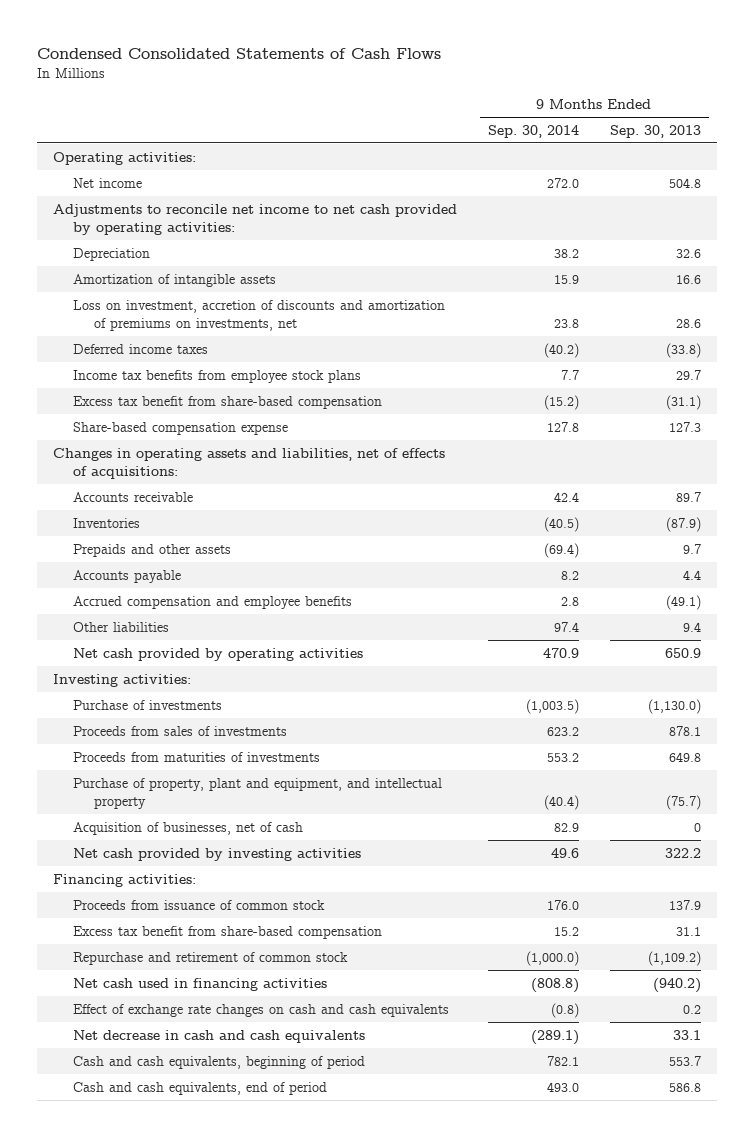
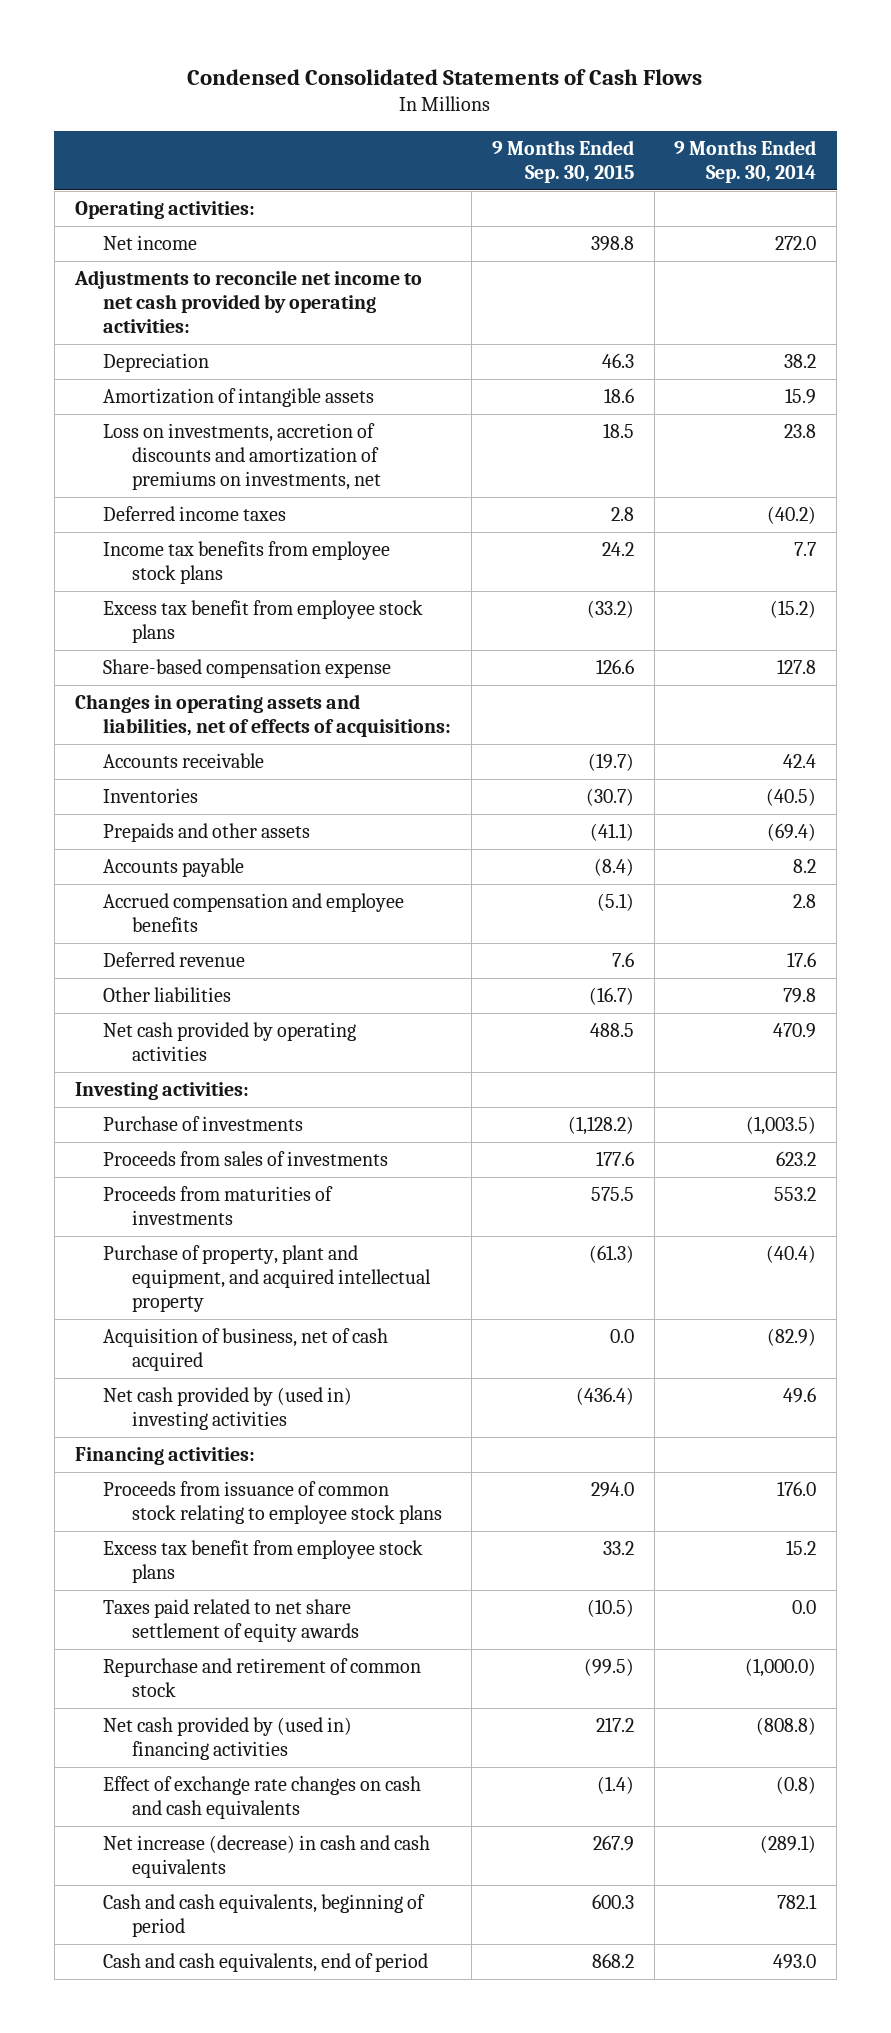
[609,124,701,138] Sep. 30, 2013 -> none
none -> [491,140,634,183] 9 Months Ended Sep. 30, 2015
[73,299,446,331] Loss on investment, accretion of discounts and amortization of premiums on investments, net -> [103,423,382,490] Loss on investments, accretion of discounts and amortization of premiums on investments, net
[73,395,383,409] Excess tax benefit from share-based compensation -> [103,600,424,644] Excess tax benefit from employee stock plans
none -> [103,952,246,968] Deferred revenue
[553,621,579,632] 97.4 -> [783,988,817,1004] 79.8
[73,777,443,809] Purchase of property, plant and equipment, and intellectual property -> [103,1245,432,1312] Purchase of property, plant and equipment, and acquired intellectual property
[73,821,304,835] Acquisition of businesses, net of cash -> [103,1328,389,1372] Acquisition of business, net of cash acquired
[553,822,579,832] 82.9 -> [767,1328,817,1347] (82.9)
[73,847,362,861] Net cash provided by investing activities -> [103,1387,353,1431] Net cash provided by (used in) investing activities
[73,899,326,910] Proceeds from issuance of common stock -> [103,1481,443,1525] Proceeds from issuance of common stock relating to employee stock plans
[73,925,383,939] Excess tax benefit from share-based compensation -> [103,1540,424,1584] Excess tax benefit from employee stock plans
none -> [103,1599,360,1643] Taxes paid related to net share settlement of equity awards
[73,977,328,991] Net cash used in financing activities -> [103,1717,353,1761] Net cash provided by (used in) financing activities
[73,1029,366,1043] Net decrease in cash and cash equivalents -> [103,1835,431,1879] Net increase (decrease) in cash and cash equivalents

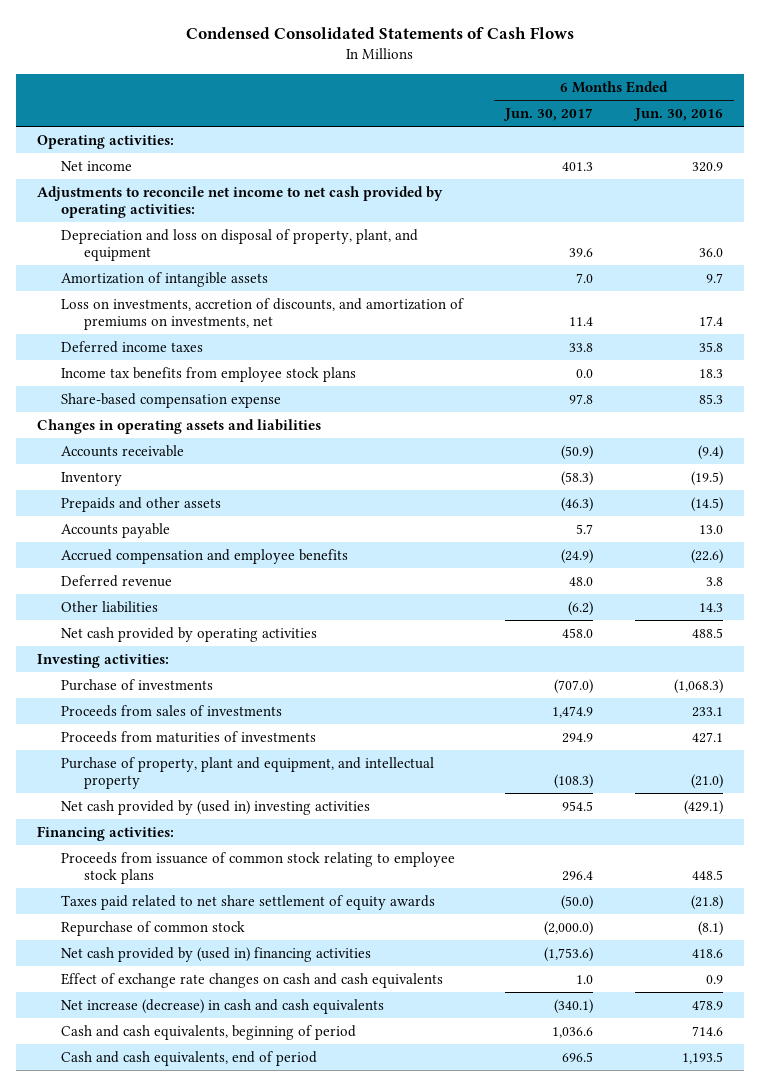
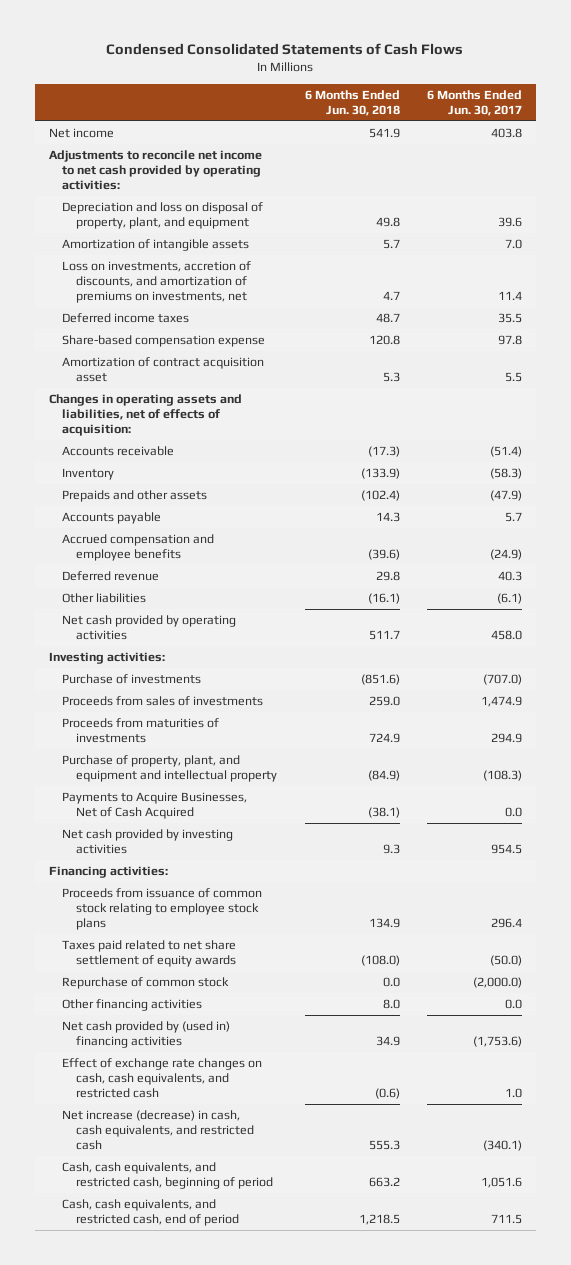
[633,108,724,122] Jun. 30, 2016 -> none
none -> [304,89,400,116] 6 Months Ended Jun. 30, 2018
[37,134,175,149] Operating activities: -> none
[561,161,593,171] 401.3 -> [491,127,523,138] 403.8
[60,366,356,382] Income tax benefits from employee stock plans -> none
[568,342,593,352] 33.8 -> [498,312,523,323] 35.5
none -> [62,356,265,383] Amortization of contract acquisition asset
[37,418,322,434] Changes in operating assets and liabilities -> [48,393,242,437] Changes in operating assets and liabilities, net of effects of acquisition:
[560,444,593,460] (50.9) -> [490,445,523,457] (51.4)
[560,496,593,512] (46.3) -> [490,489,523,501] (47.9)
[568,576,593,586] 48.0 -> [498,570,523,581] 40.3
[567,600,593,616] (6.2) -> [497,592,523,604] (6.1)
[60,756,434,790] Purchase of property, plant and equipment, and intellectual property -> [62,754,278,783] Purchase of property, plant, and equipment and intellectual property
none -> [62,791,248,820] Payments to Acquire Businesses, Net of Cash Acquired
[60,799,370,815] Net cash provided by (used in) investing activities -> [62,828,234,855] Net cash provided by investing activities
none -> [62,998,203,1011] Other financing activities
[60,972,443,988] Effect of exchange rate changes on cash and cash equivalents -> [62,1057,263,1099] Effect of exchange rate changes on cash, cash equivalents, and restricted cash
[60,998,384,1014] Net increase (decrease) in cash and cash equivalents -> [62,1109,255,1151] Net increase (decrease) in cash, cash equivalents, and restricted cash
[60,1024,356,1040] Cash and cash equivalents, beginning of period -> [62,1161,274,1190] Cash, cash equivalents, and restricted cash, beginning of period
[551,1026,593,1038] 1,036.6 -> [481,1177,523,1189] 1,051.6
[60,1050,317,1066] Cash and cash equivalents, end of period -> [62,1198,240,1227] Cash, cash equivalents, and restricted cash, end of period
[561,1051,593,1062] 696.5 -> [491,1214,523,1225] 711.5

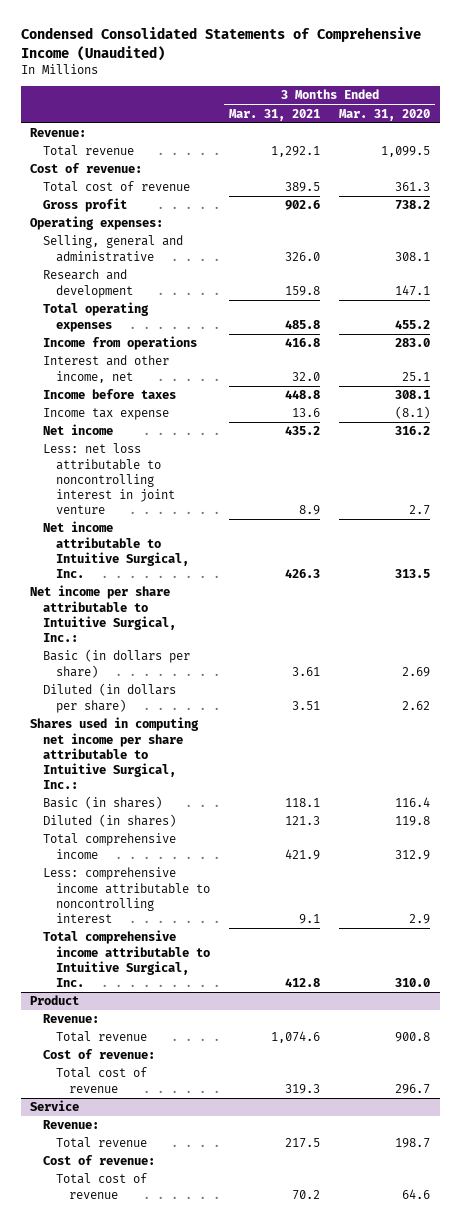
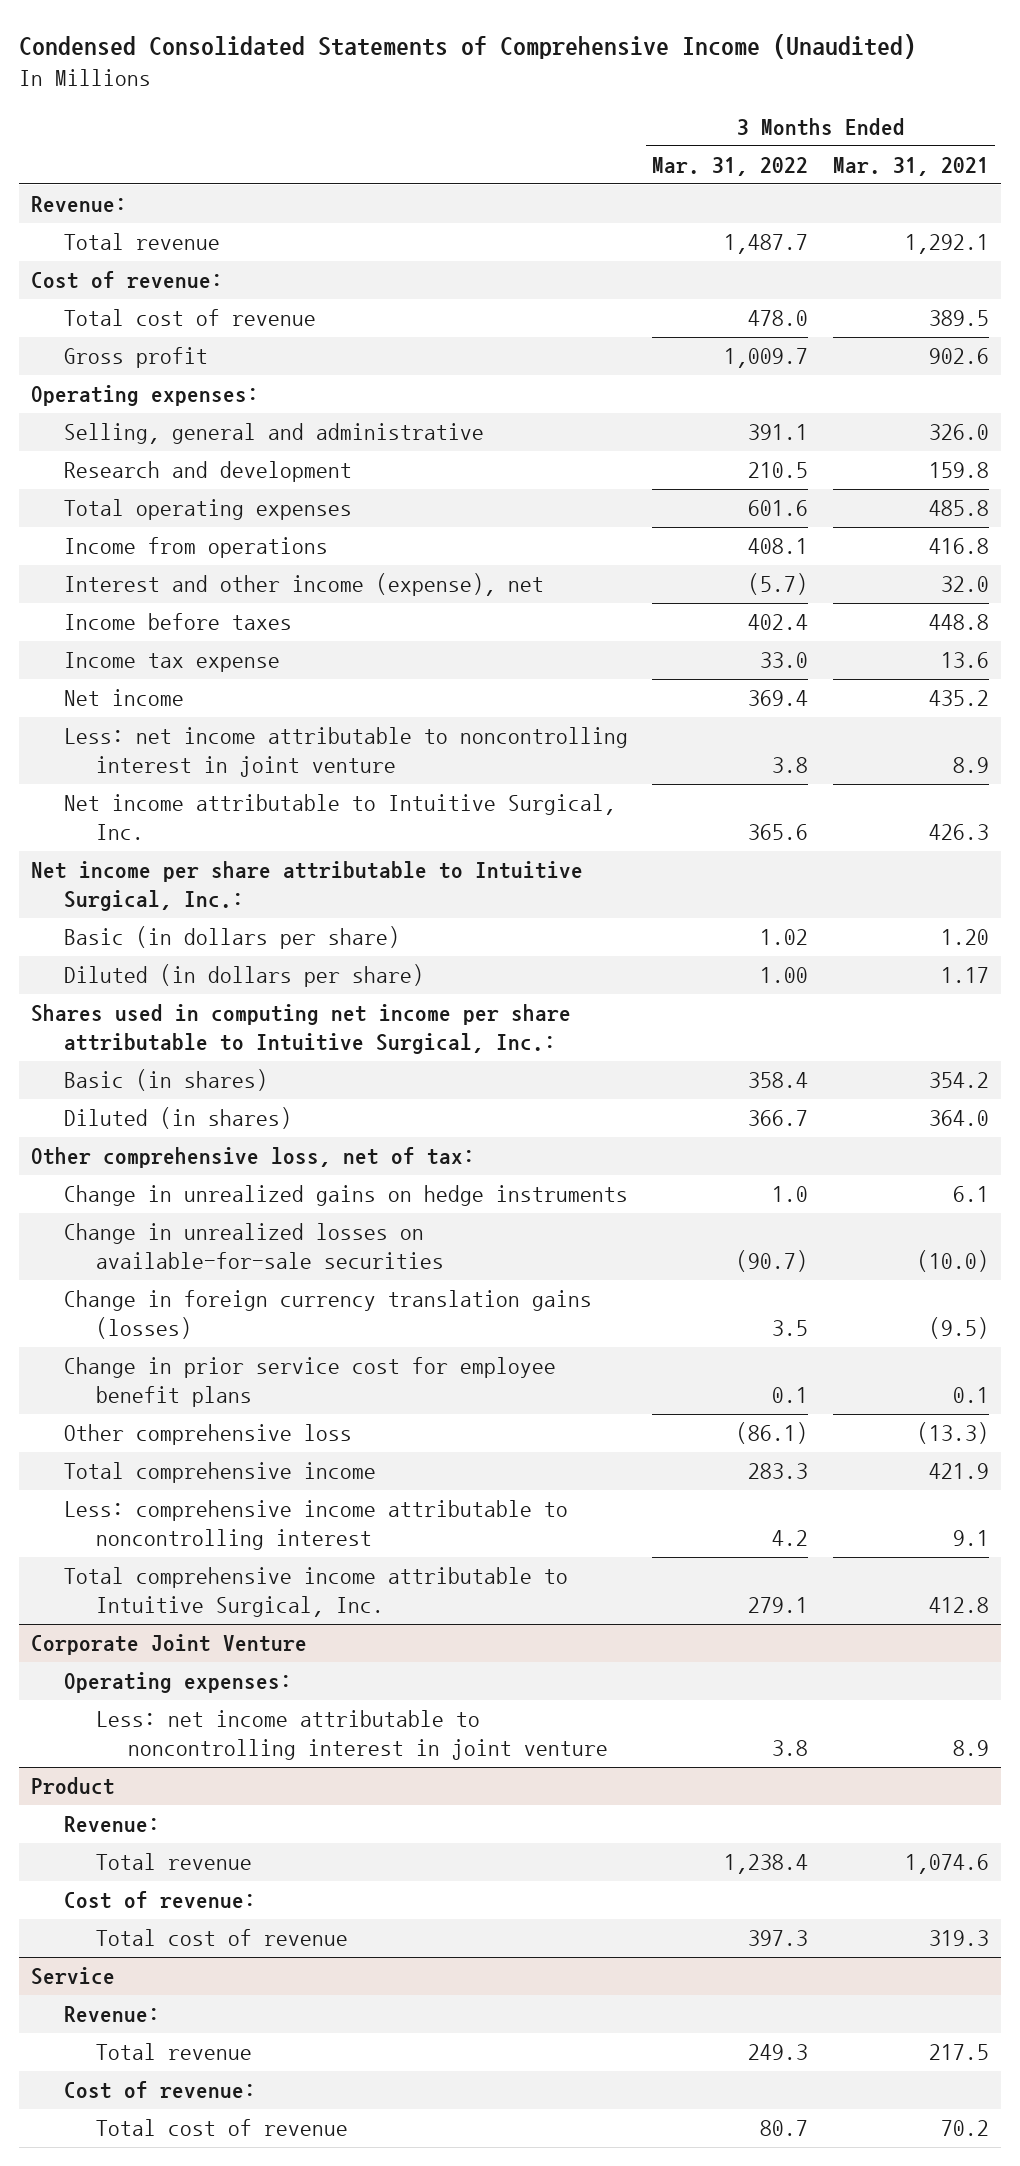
[339,108,431,121] Mar. 31, 2020 -> none
none -> [652,157,809,177] Mar. 31, 2022
[43,355,170,383] Interest and other income, net -> [63,573,544,597] Interest and other income (expense), net
[43,443,176,514] Less: net loss attributable to noncontrolling interest in joint venture -> [63,727,628,778] Less: net income attributable to noncontrolling interest in joint venture
[292,666,321,676] 3.61 -> [941,929,990,946] 1.20
[292,700,321,710] 3.51 -> [941,967,990,984] 1.17
[285,798,321,808] 118.1 -> [929,1072,990,1089] 354.2
[285,816,321,826] 121.3 -> [929,1110,990,1127] 364.0
none -> [31,1147,476,1169] Other comprehensive loss, net of tax:
none -> [63,1185,628,1207] Change in unrealized gains on hedge instruments
none -> [63,1223,444,1270] Change in unrealized losses on available-for-sale securities
none -> [63,1290,592,1340] Change in foreign currency translation gains (losses)
none -> [63,1357,556,1408] Change in prior service cost for employee benefit plans
none -> [63,1424,352,1446] Other comprehensive loss
none -> [31,1634,308,1656] Corporate Joint Venture
none -> [63,1672,292,1694] Operating expenses:
none -> [95,1710,609,1761] Less: net income attributable to noncontrolling interest in joint venture

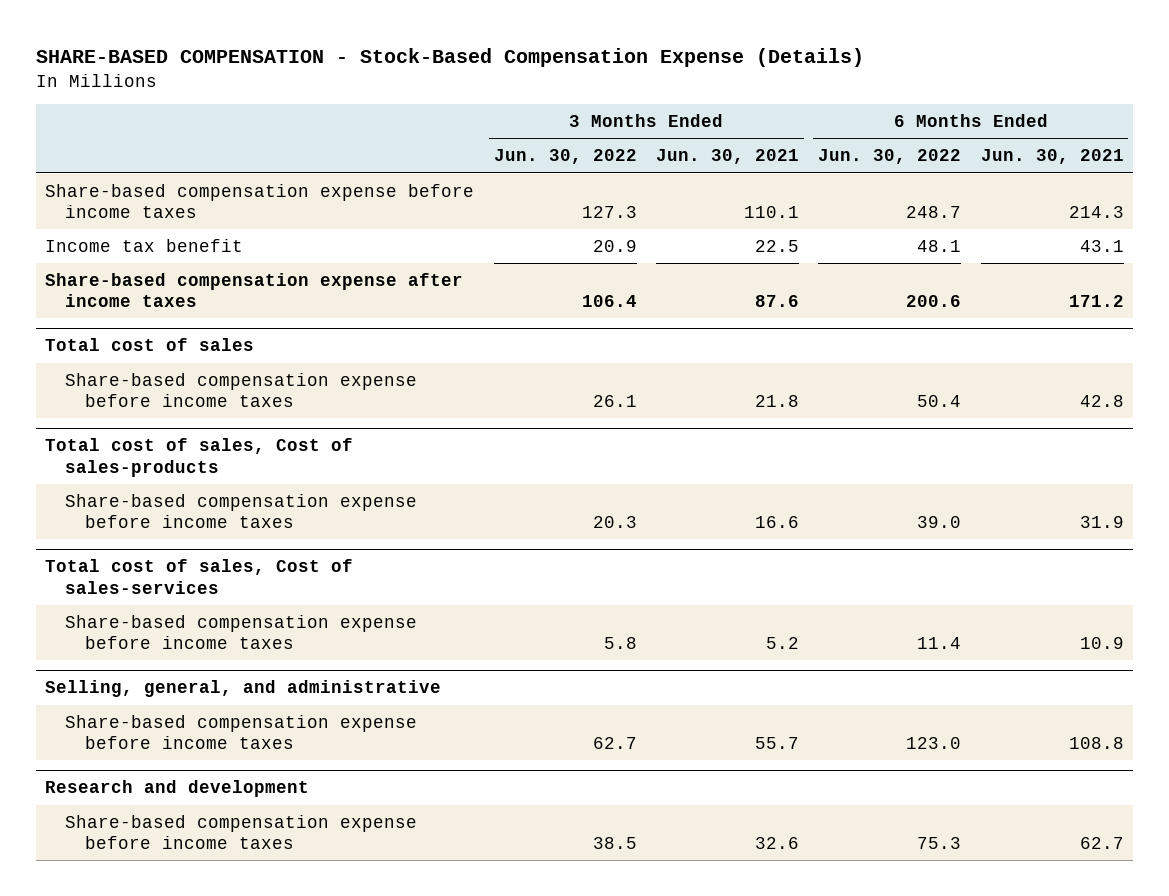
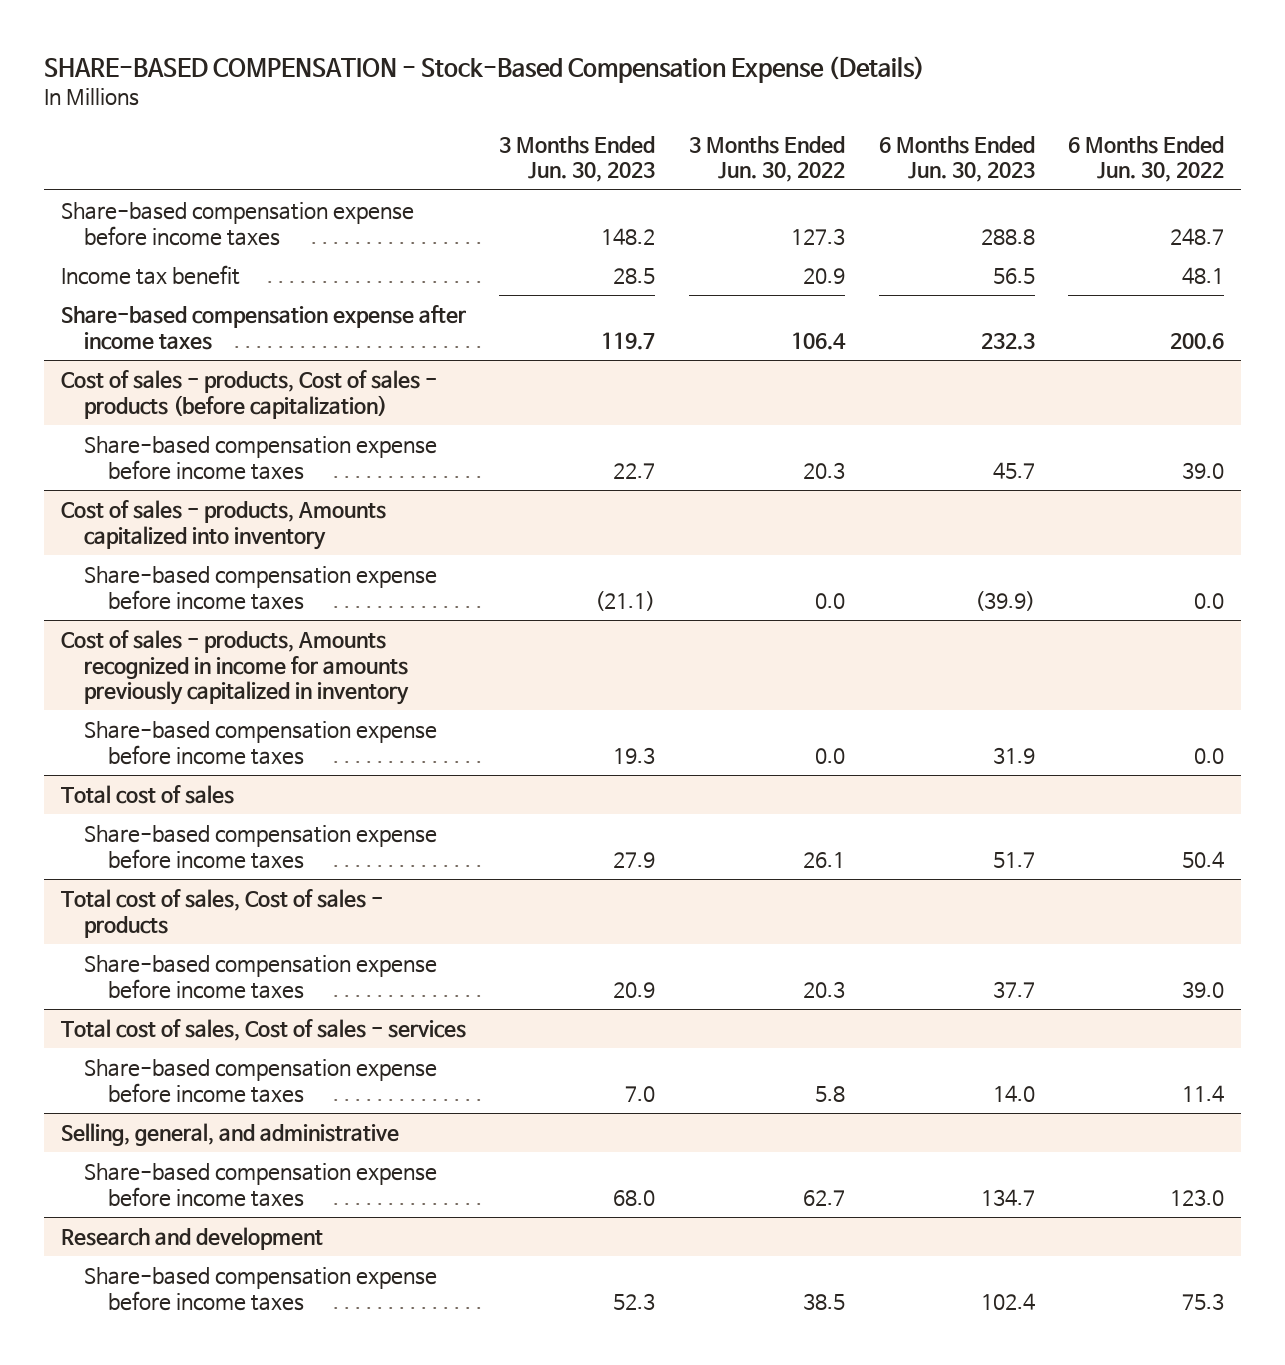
[656,149,800,165] Jun. 30, 2021 -> none
[980,149,1124,165] Jun. 30, 2021 -> none
none -> [499,135,656,183] 3 Months Ended Jun. 30, 2023
none -> [878,135,1035,183] 6 Months Ended Jun. 30, 2023
none -> [60,370,437,419] Cost of sales - products, Cost of sales - products (before capitalization)
none -> [84,436,438,480] Share-based compensation expense before income taxes
none -> [60,500,386,550] Cost of sales - products, Amounts capitalized into inventory
none -> [84,566,438,610] Share-based compensation expense before income taxes
none -> [60,630,410,706] Cost of sales - products, Amounts recognized in income for amounts previously capitalized in inventory
none -> [84,721,438,765] Share-based compensation expense before income taxes
[45,438,354,477] Total cost of sales, Cost of sales-products -> [60,889,383,938] Total cost of sales, Cost of sales - products
[45,559,354,594] Total cost of sales, Cost of sales-services -> [60,1019,466,1042] Total cost of sales, Cost of sales - services

